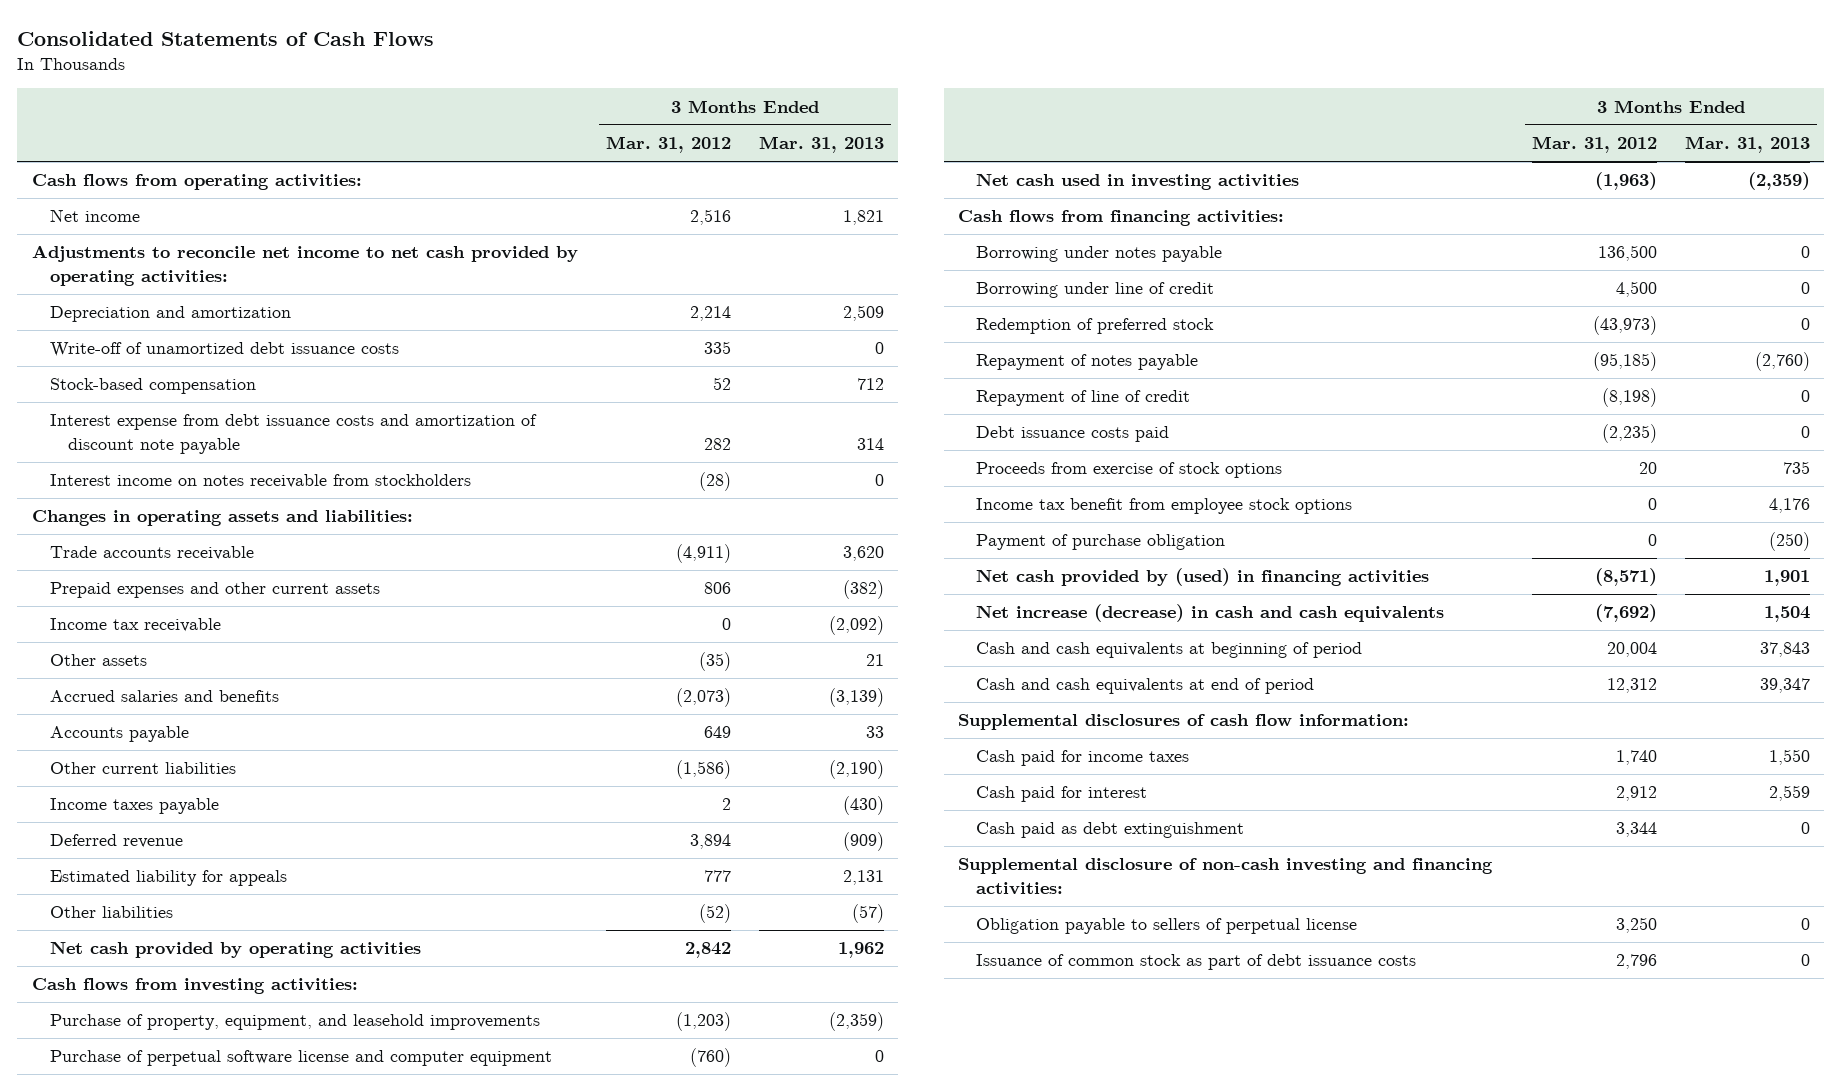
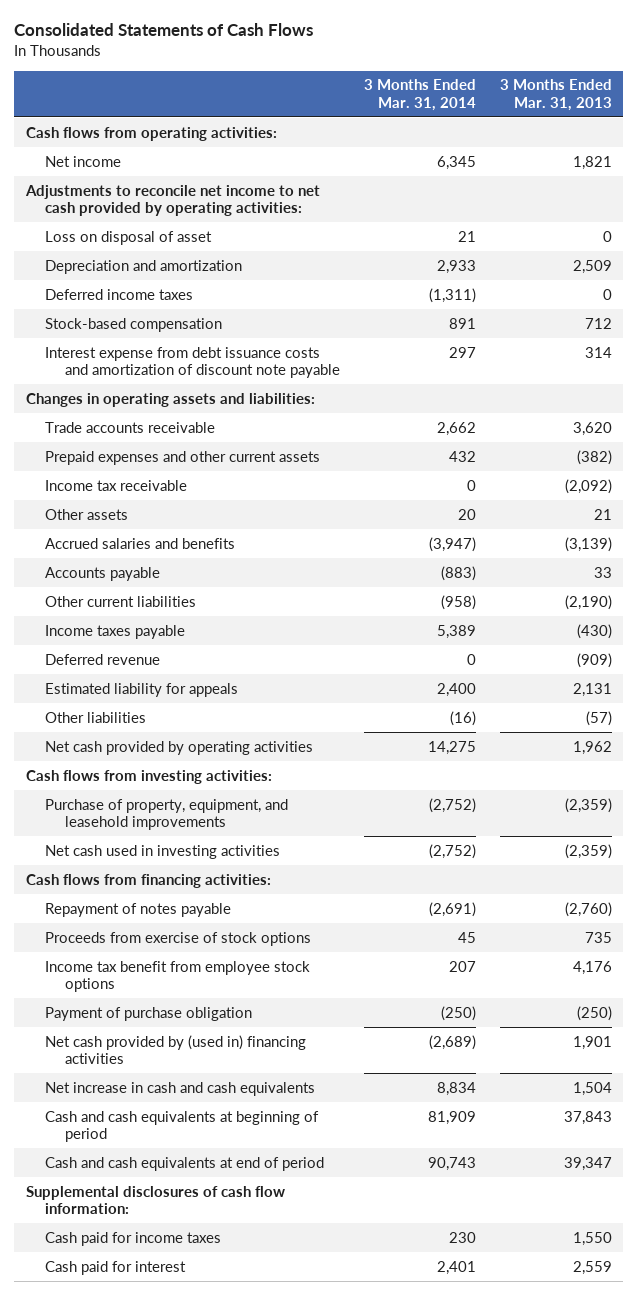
[605,136,731,154] Mar. 31, 2012 -> none
none -> [363,79,476,111] 3 Months Ended Mar. 31, 2014
none -> [45,230,213,245] Loss on disposal of asset
[49,342,399,358] Write-off of unamortized debt issuance costs -> none
none -> [45,288,194,300] Deferred income taxes
[49,474,471,489] Interest income on notes receivable from stockholders -> none
[49,1050,552,1067] Purchase of perpetual software license and computer equipment -> none
[975,246,1222,263] Borrowing under notes payable -> none
[975,282,1214,299] Borrowing under line of credit -> none
[975,318,1214,335] Redemption of preferred stock -> none
[975,390,1190,407] Repayment of line of credit -> none
[975,426,1169,443] Debt issuance costs paid -> none
[975,568,1429,587] Net cash provided by (used) in financing activities -> [45,1034,307,1065] Net cash provided by (used in) financing activities
[975,604,1444,623] Net increase (decrease) in cash and cash equivalents -> [45,1081,316,1096] Net increase in cash and cash equivalents
[975,822,1244,839] Cash paid as debt extinguishment -> none
[957,858,1493,895] Supplemental disclosure of non-cash investing and financing activities: -> none
[975,918,1357,935] Obligation payable to sellers of perpetual license -> none
[975,954,1416,971] Issuance of common stock as part of debt issuance costs -> none

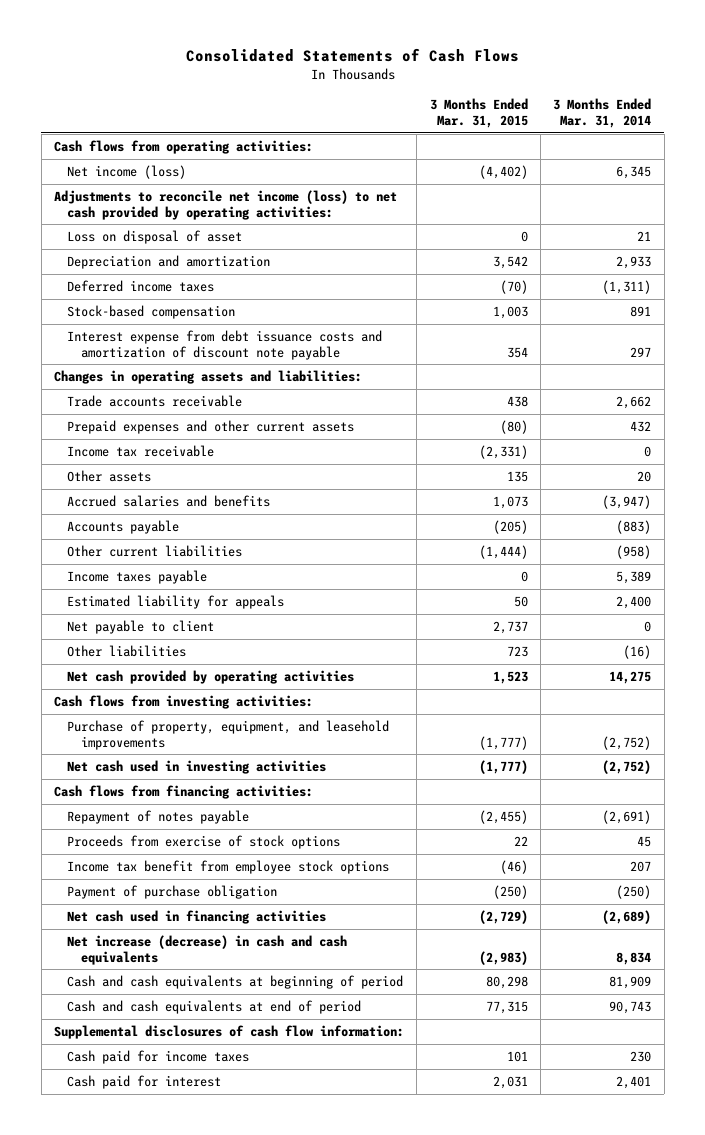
[499,79,612,111] 3 Months Ended Mar. 31, 2013 -> none
none -> [429,98,528,129] 3 Months Ended Mar. 31, 2015
[45,155,122,167] Net income -> [67,164,187,179] Net income (loss)
[24,184,320,217] Adjustments to reconcile net income to net cash provided by operating activities: -> [53,189,397,220] Adjustments to reconcile net income (loss) to net cash provided by operating activities:
[45,653,161,665] Deferred revenue -> none
none -> [67,619,215,634] Net payable to client
[45,1034,307,1065] Net cash provided by (used in) financing activities -> [67,909,327,924] Net cash used in financing activities
[45,1081,316,1096] Net increase in cash and cash equivalents -> [67,934,348,965] Net increase (decrease) in cash and cash equivalents

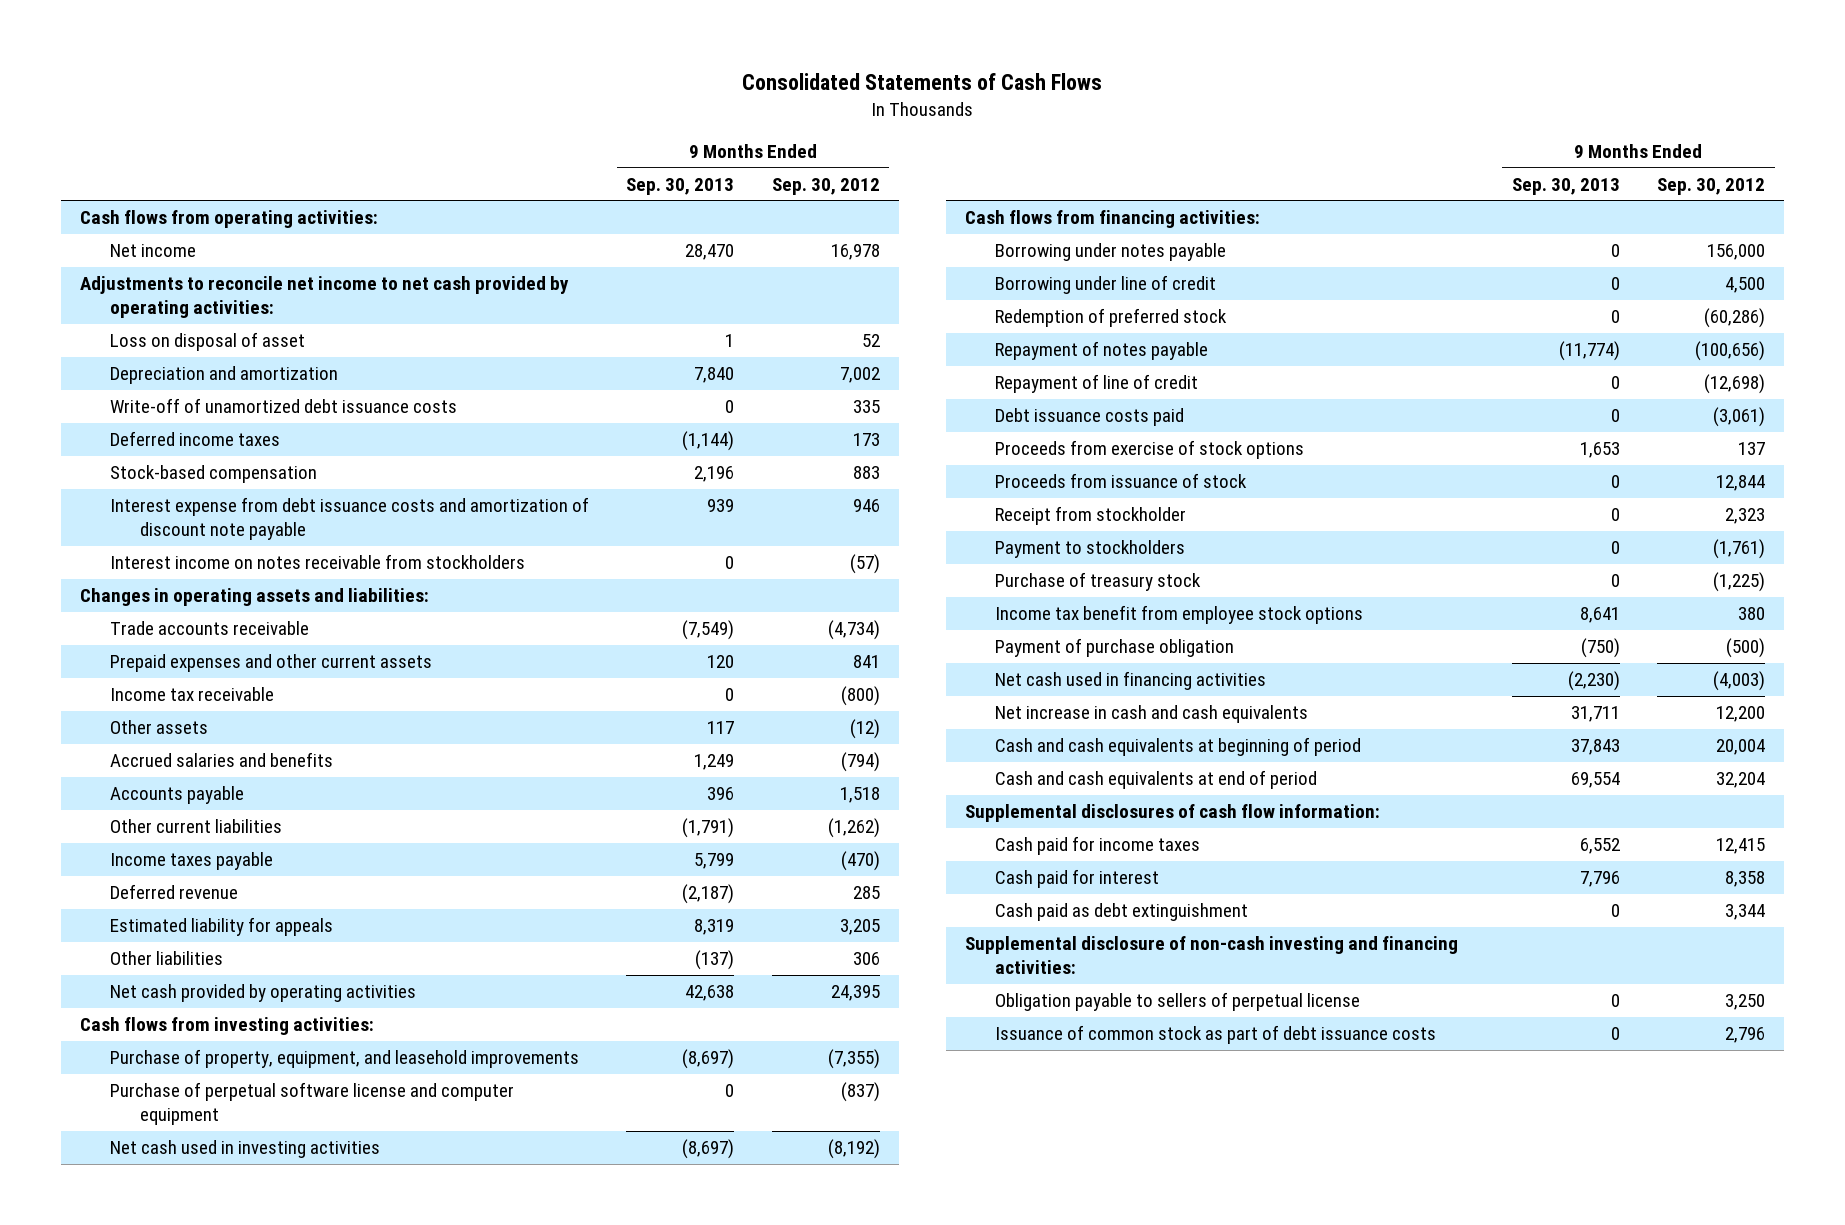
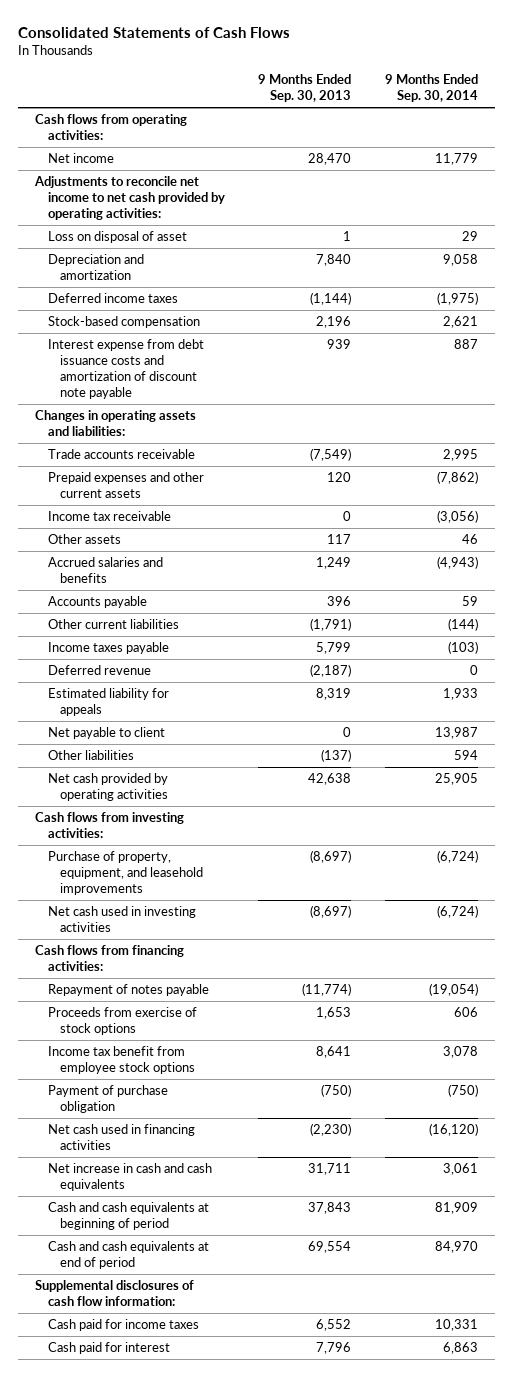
[771,177,880,195] Sep. 30, 2012 -> none
none -> [384,74,478,102] 9 Months Ended Sep. 30, 2014
[109,398,457,414] Write-off of unamortized debt issuance costs -> none
[109,554,525,570] Interest income on notes receivable from stockholders -> none
none -> [47,727,165,740] Net payable to client
[109,1082,514,1126] Purchase of perpetual software license and computer equipment -> none
[995,243,1227,262] Borrowing under notes payable -> none
[995,275,1217,295] Borrowing under line of credit -> none
[995,308,1228,328] Redemption of preferred stock -> none
[995,374,1199,394] Repayment of line of credit -> none
[995,408,1185,427] Debt issuance costs paid -> none
[995,473,1248,489] Proceeds from issuance of stock -> none
[995,506,1187,526] Receipt from stockholder -> none
[995,540,1186,559] Payment to stockholders -> none
[995,572,1202,592] Purchase of treasury stock -> none
[995,903,1249,922] Cash paid as debt extinguishment -> none
[965,936,1459,975] Supplemental disclosure of non-cash investing and financing activities: -> none
[995,992,1361,1012] Obligation payable to sellers of perpetual license -> none
[995,1025,1437,1045] Issuance of common stock as part of debt issuance costs -> none

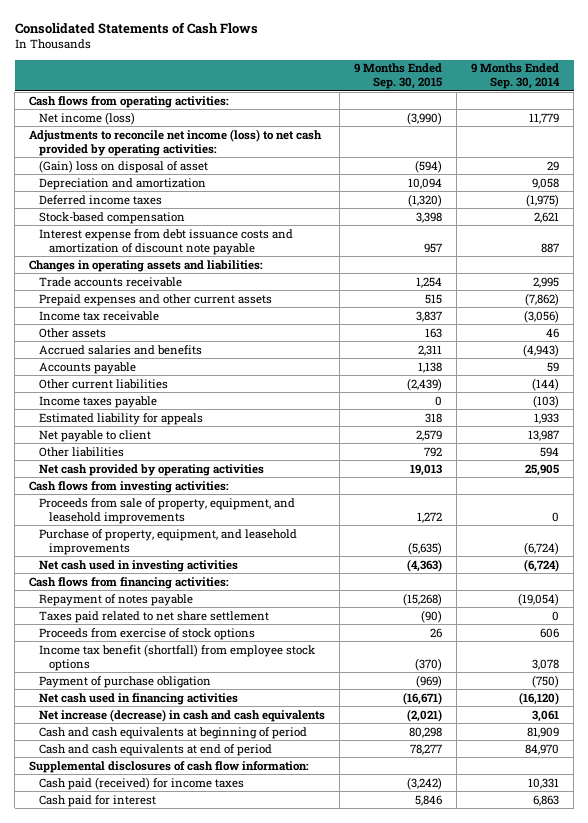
[258,74,352,102] 9 Months Ended Sep. 30, 2013 -> none
none -> [354,63,443,90] 9 Months Ended Sep. 30, 2015
[47,153,114,164] Net income -> [39,111,136,125] Net income (loss)
[34,176,225,220] Adjustments to reconcile net income to net cash provided by operating activities: -> [29,128,323,156] Adjustments to reconcile net income (loss) to net cash provided by operating activities:
[47,231,187,244] Loss on disposal of asset -> [39,159,209,173] (Gain) loss on disposal of asset
[47,665,151,676] Deferred revenue -> none
none -> [39,497,296,524] Proceeds from sale of property, equipment, and leasehold improvements
none -> [39,610,270,623] Taxes paid related to net share settlement
[47,1046,196,1075] Income tax benefit from employee stock options -> [39,643,316,671] Income tax benefit (shortfall) from employee stock options
[47,1163,212,1192] Net increase in cash and cash equivalents -> [39,708,326,722] Net increase (decrease) in cash and cash equivalents
[47,1319,199,1332] Cash paid for income taxes -> [39,776,245,790] Cash paid (received) for income taxes

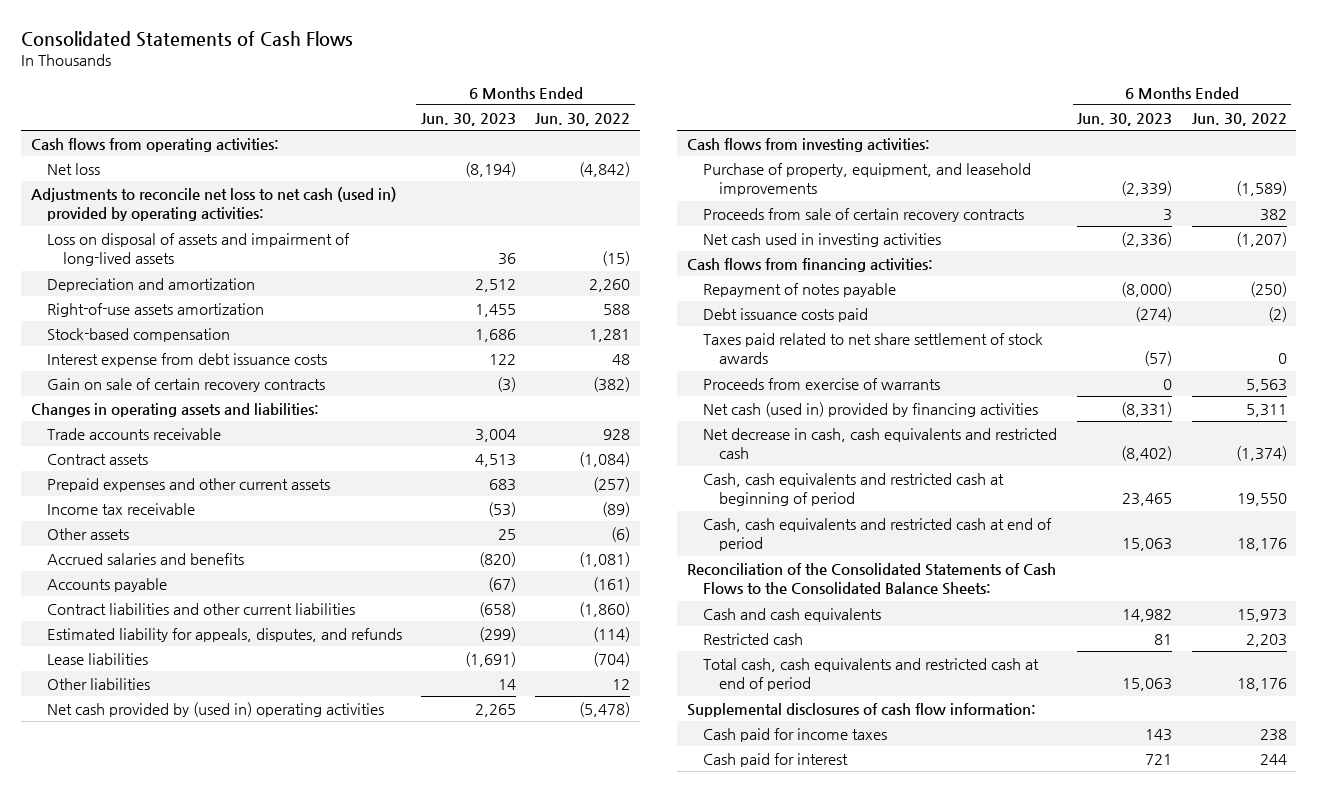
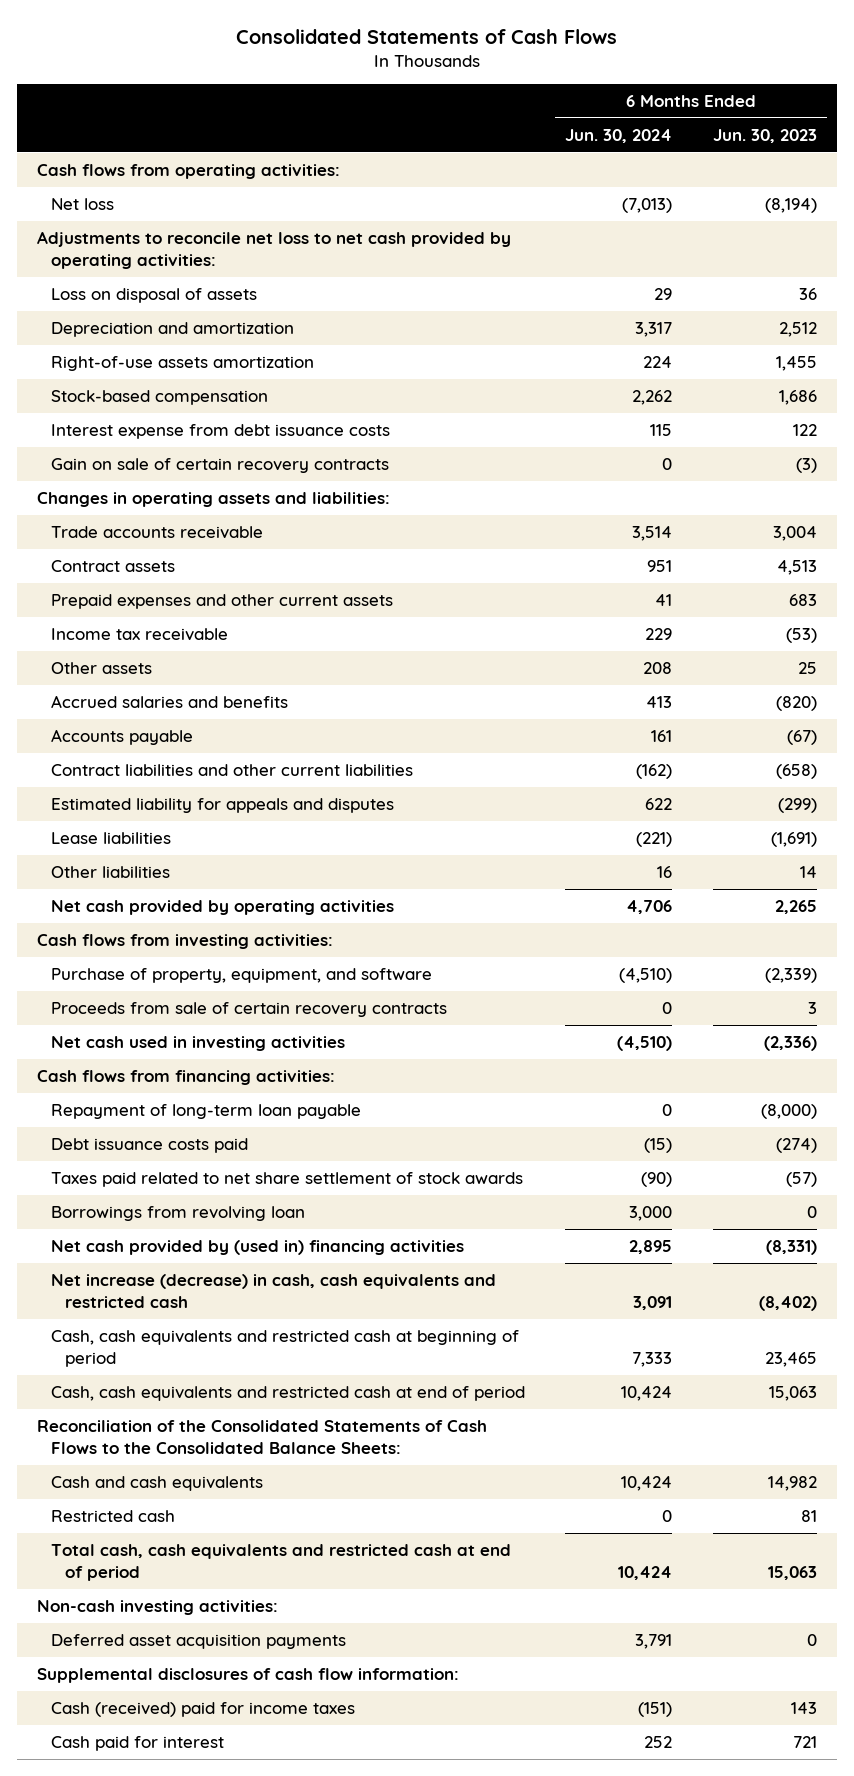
[535,112,631,126] Jun. 30, 2022 -> none
none -> [565,128,673,143] Jun. 30, 2024
[30,186,396,222] Adjustments to reconcile net loss to net cash (used in) provided by operating activities: -> [37,230,512,269] Adjustments to reconcile net loss to net cash provided by operating activities:
[46,232,350,267] Loss on disposal of assets and impairment of long-lived assets -> [50,287,257,303] Loss on disposal of assets
[46,627,402,642] Estimated liability for appeals, disputes, and refunds -> [50,797,394,813] Estimated liability for appeals and disputes
[46,701,384,717] Net cash provided by (used in) operating activities -> [50,899,394,915] Net cash provided by operating activities
[703,162,1032,197] Purchase of property, equipment, and leasehold improvements -> [50,967,432,983] Purchase of property, equipment, and software
[703,282,897,297] Repayment of notes payable -> [50,1103,361,1119] Repayment of long-term loan payable
[703,377,941,390] Proceeds from exercise of warrants -> none
none -> [50,1205,305,1221] Borrowings from revolving loan
[703,401,1039,417] Net cash (used in) provided by financing activities -> [50,1239,464,1255] Net cash provided by (used in) financing activities
[703,427,1058,460] Net decrease in cash, cash equivalents and restricted cash -> [50,1273,496,1308] Net increase (decrease) in cash, cash equivalents and restricted cash
none -> [37,1599,279,1615] Non-cash investing activities:
none -> [50,1633,346,1649] Deferred asset acquisition payments
[703,727,888,742] Cash paid for income taxes -> [50,1701,355,1717] Cash (received) paid for income taxes

